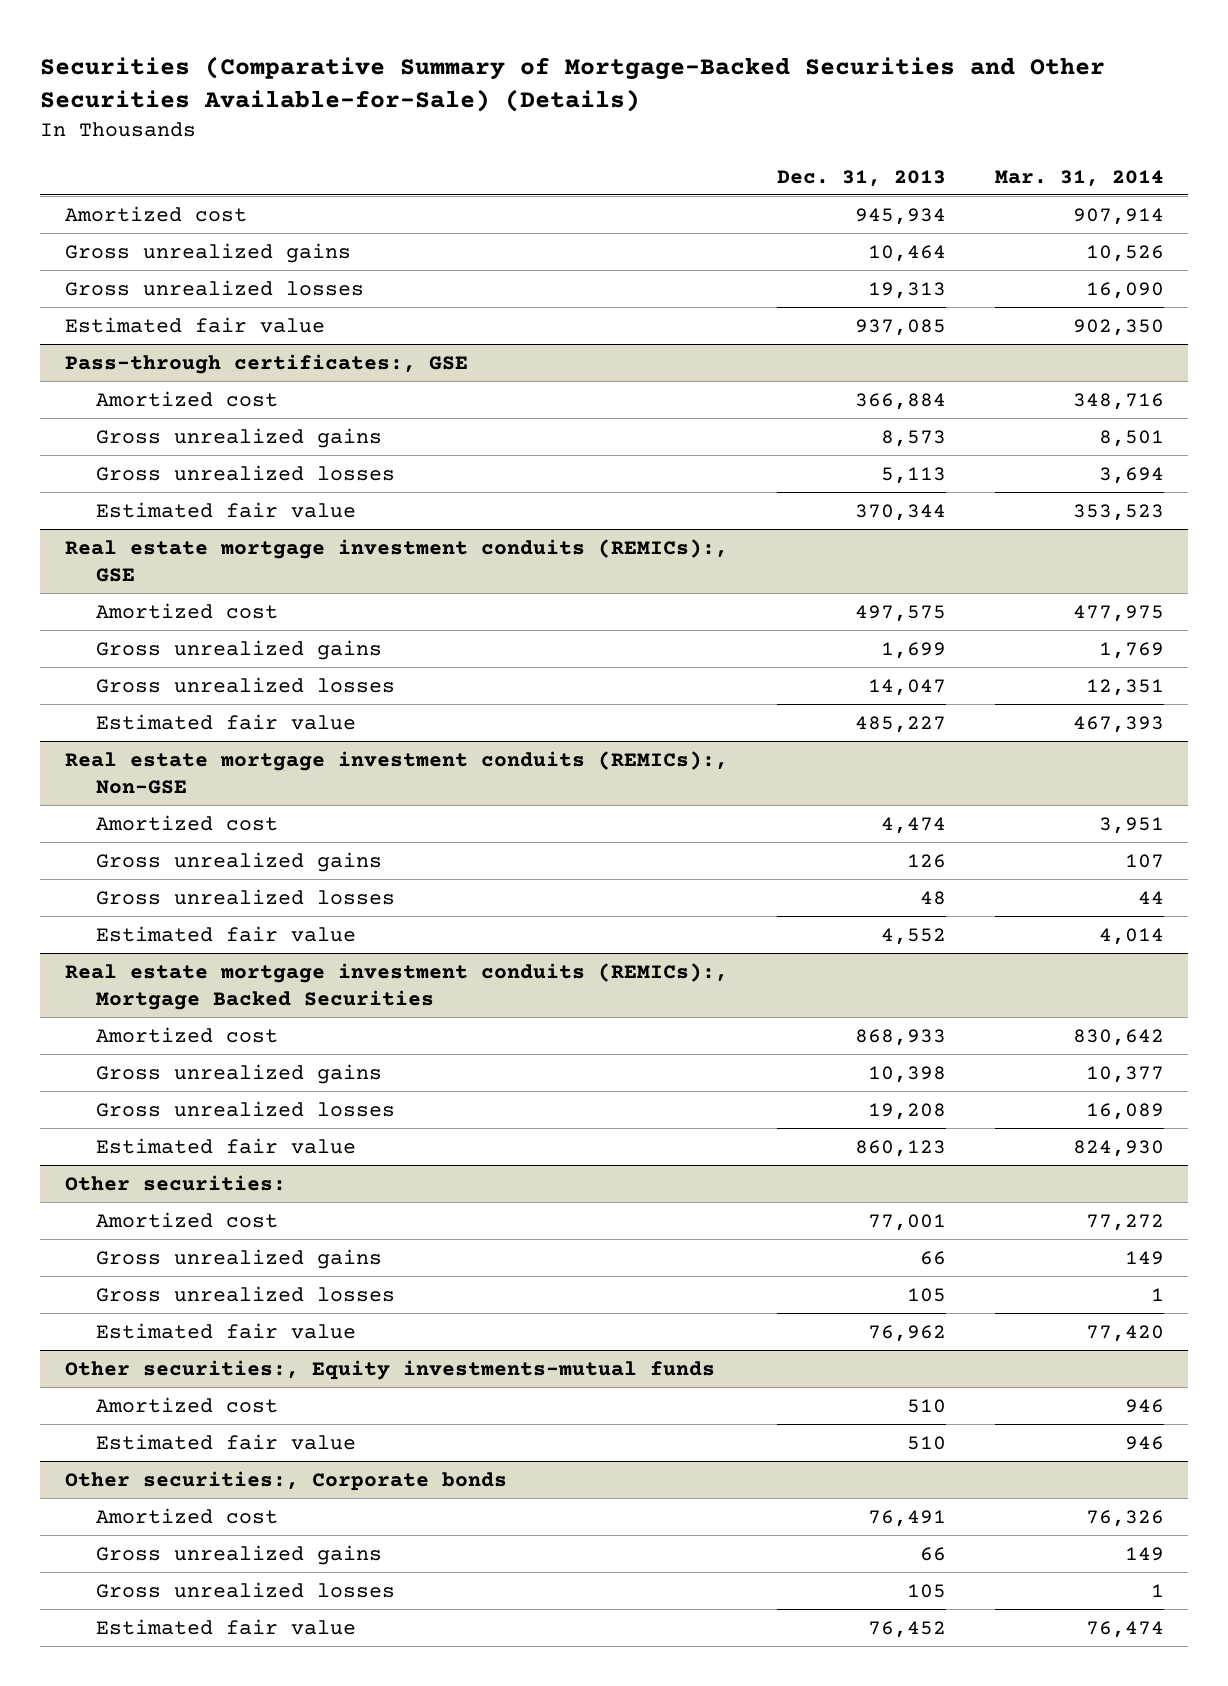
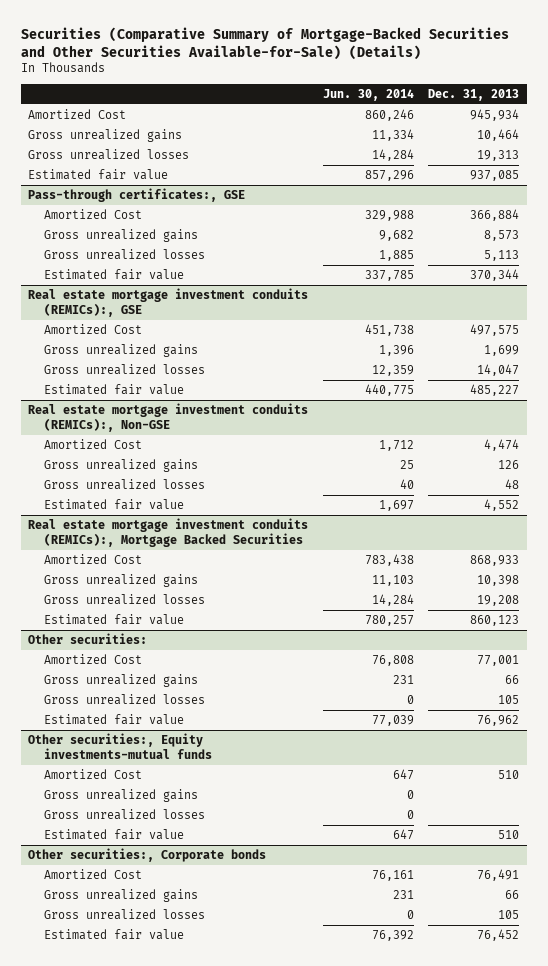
[994,169,1164,187] Mar. 31, 2014 -> none
none -> [322,88,414,101] Jun. 30, 2014
[64,205,247,222] Amortized cost -> [28,109,127,120] Amortized Cost
[96,390,279,407] Amortized cost -> [44,209,143,220] Amortized Cost
[96,602,279,619] Amortized cost -> [44,324,143,335] Amortized Cost
[96,814,279,831] Amortized cost -> [44,439,143,450] Amortized Cost
[96,1026,279,1043] Amortized cost -> [44,554,143,565] Amortized Cost
[96,1211,279,1228] Amortized cost -> [44,654,143,665] Amortized Cost
[96,1396,279,1413] Amortized cost -> [44,769,143,780] Amortized Cost
none -> [44,789,199,803] Gross unrealized gains
none -> [44,809,206,821] Gross unrealized losses
[96,1507,279,1524] Amortized cost -> [44,869,143,880] Amortized Cost

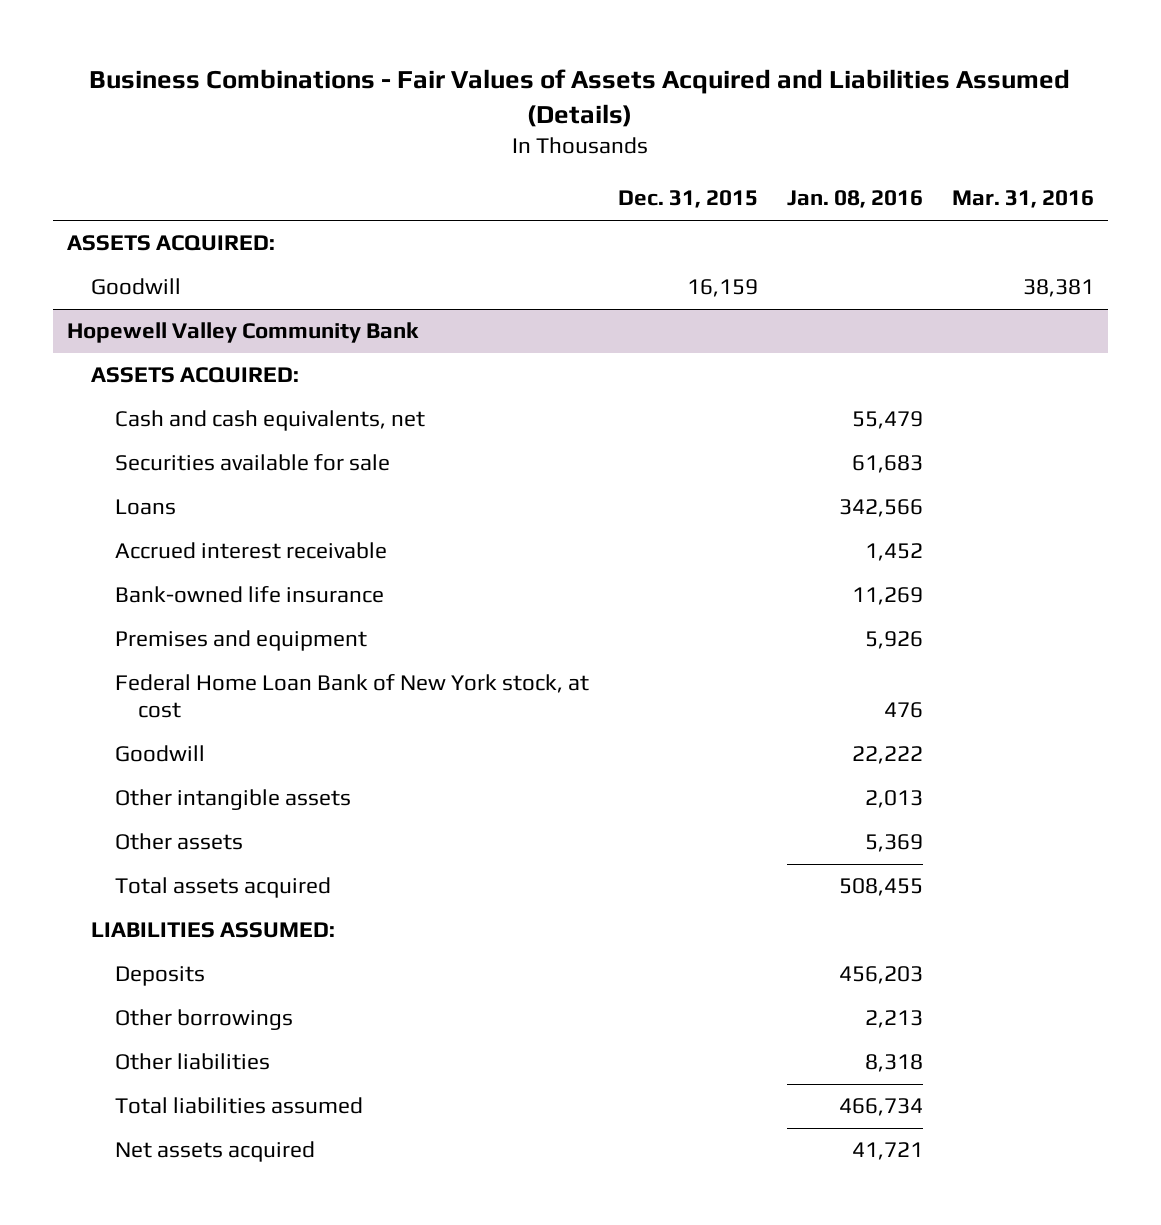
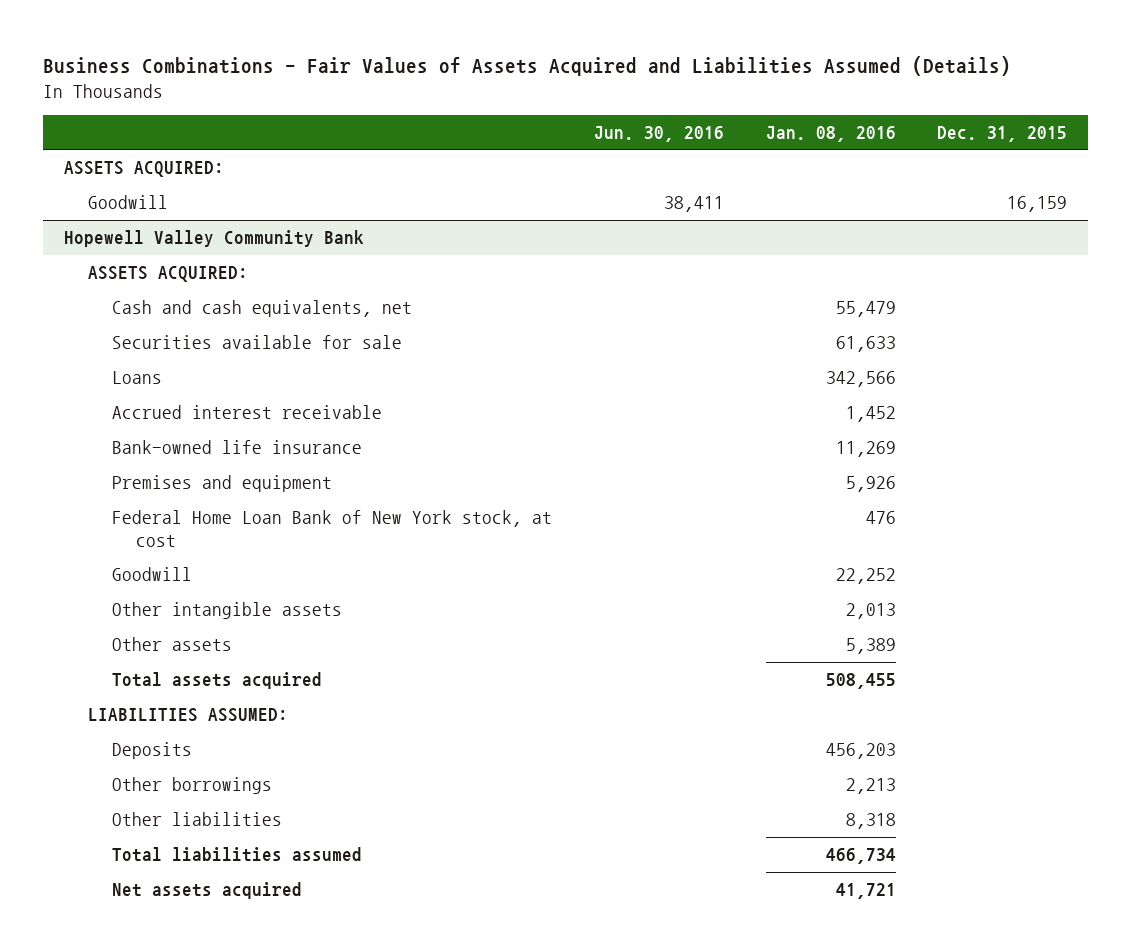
[951,190,1094,209] Mar. 31, 2016 -> none
none -> [593,125,724,142] Jun. 30, 2016
[851,455,923,474] 61,683 -> [835,336,896,353] 61,633
[851,746,923,765] 22,222 -> [835,568,896,585] 22,252
[864,834,923,853] 5,369 -> [845,638,896,655] 5,389

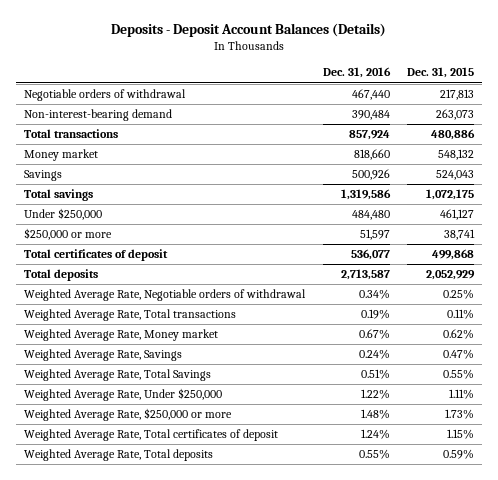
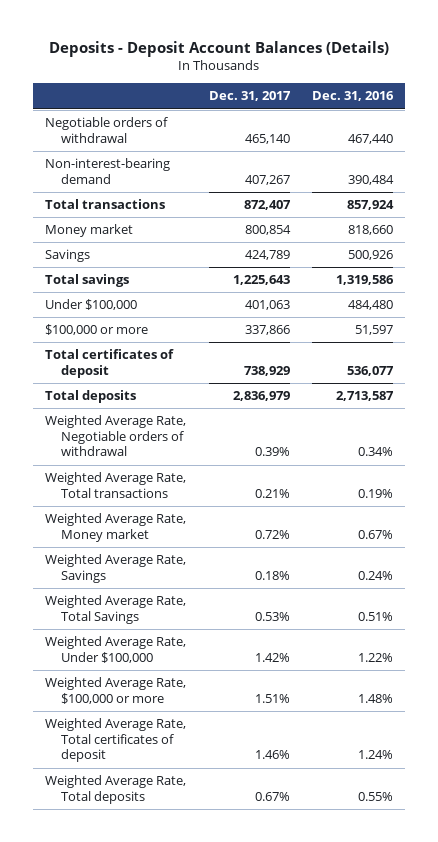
[406,67,474,79] Dec. 31, 2015 -> none
none -> [208,91,291,102] Dec. 31, 2017
[24,208,103,221] Under $250,000 -> [44,299,137,311] Under $100,000
[24,228,113,241] $250,000 or more -> [44,324,148,336] $100,000 or more
[24,388,223,402] Weighted Average Rate, Under $250,000 -> [44,636,186,663] Weighted Average Rate, Under $100,000
[24,408,233,422] Weighted Average Rate, $250,000 or more -> [44,677,186,704] Weighted Average Rate, $100,000 or more

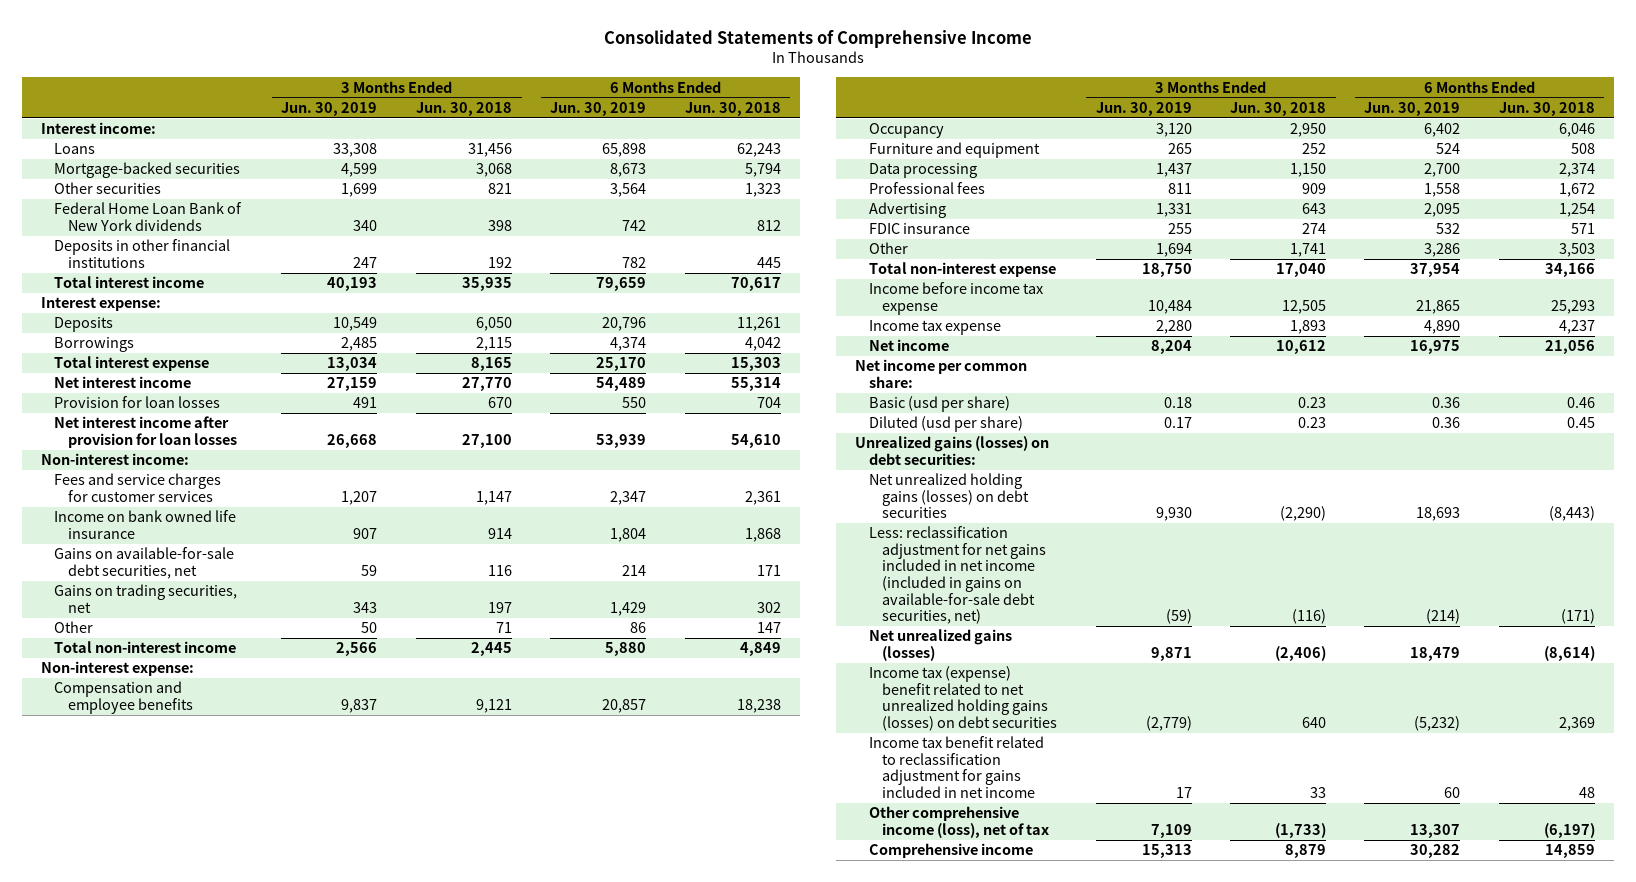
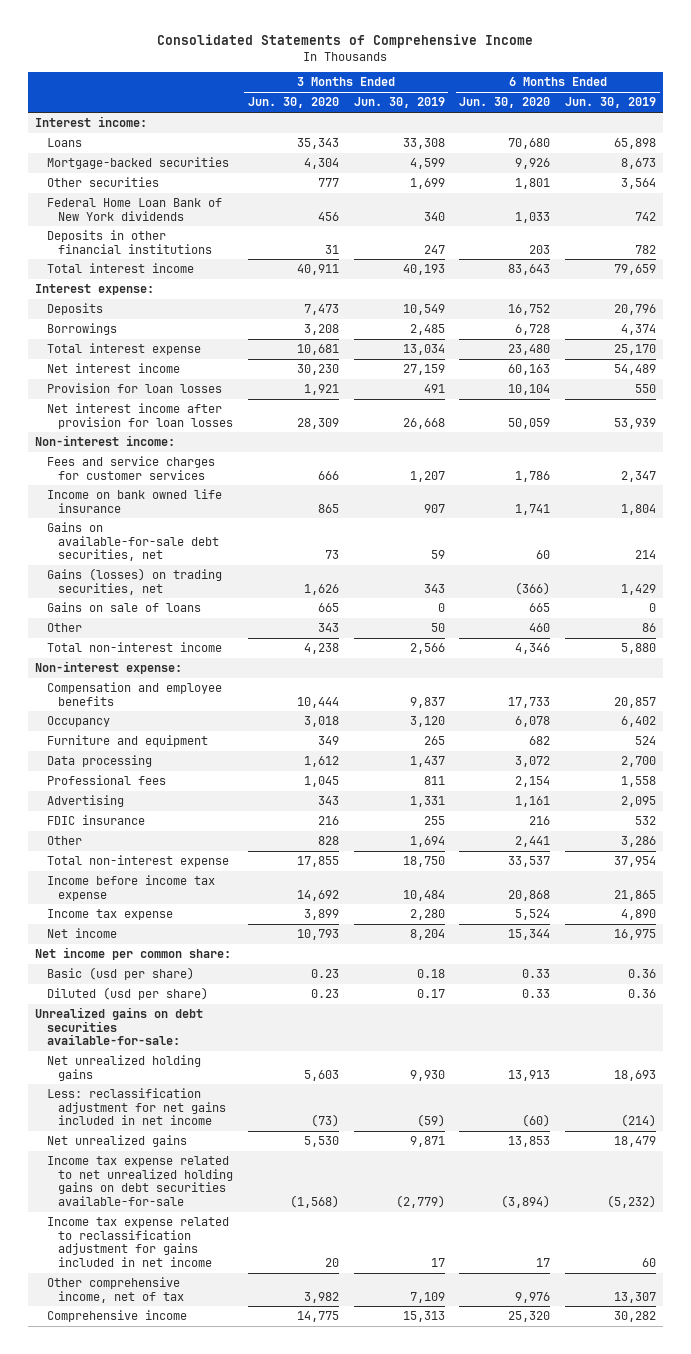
[415,101,512,116] Jun. 30, 2018 -> none
[684,101,781,116] Jun. 30, 2018 -> none
none -> [247,97,339,109] Jun. 30, 2020
none -> [459,97,551,109] Jun. 30, 2020
[54,584,238,613] Gains on trading securities, net -> [46,568,222,595] Gains (losses) on trading securities, net
none -> [46,602,201,613] Gains on sale of loans
[854,436,1049,465] Unrealized gains (losses) on debt securities: -> [35,1007,204,1046] Unrealized gains on debt securities available-for-sale:
[868,473,1030,519] Net unrealized holding gains (losses) on debt securities -> [46,1055,201,1081] Net unrealized holding gains
[868,526,1047,625] Less: reclassification adjustment for net gains included in net income (included in gains on available-for-sale debt securities, net) -> [46,1088,227,1126] Less: reclassification adjustment for net gains included in net income
[868,629,1012,661] Net unrealized gains (losses) -> [46,1135,187,1148] Net unrealized gains
[868,666,1058,732] Income tax (expense) benefit related to net unrealized holding gains (losses) on debt securities -> [46,1156,234,1206] Income tax expense related to net unrealized holding gains on debt securities available-for-sale
[868,736,1044,799] Income tax benefit related to reclassification adjustment for gains included in net income -> [46,1217,229,1267] Income tax expense related to reclassification adjustment for gains included in net income
[868,806,1050,838] Other comprehensive income (loss), net of tax -> [46,1277,185,1303] Other comprehensive income, net of tax

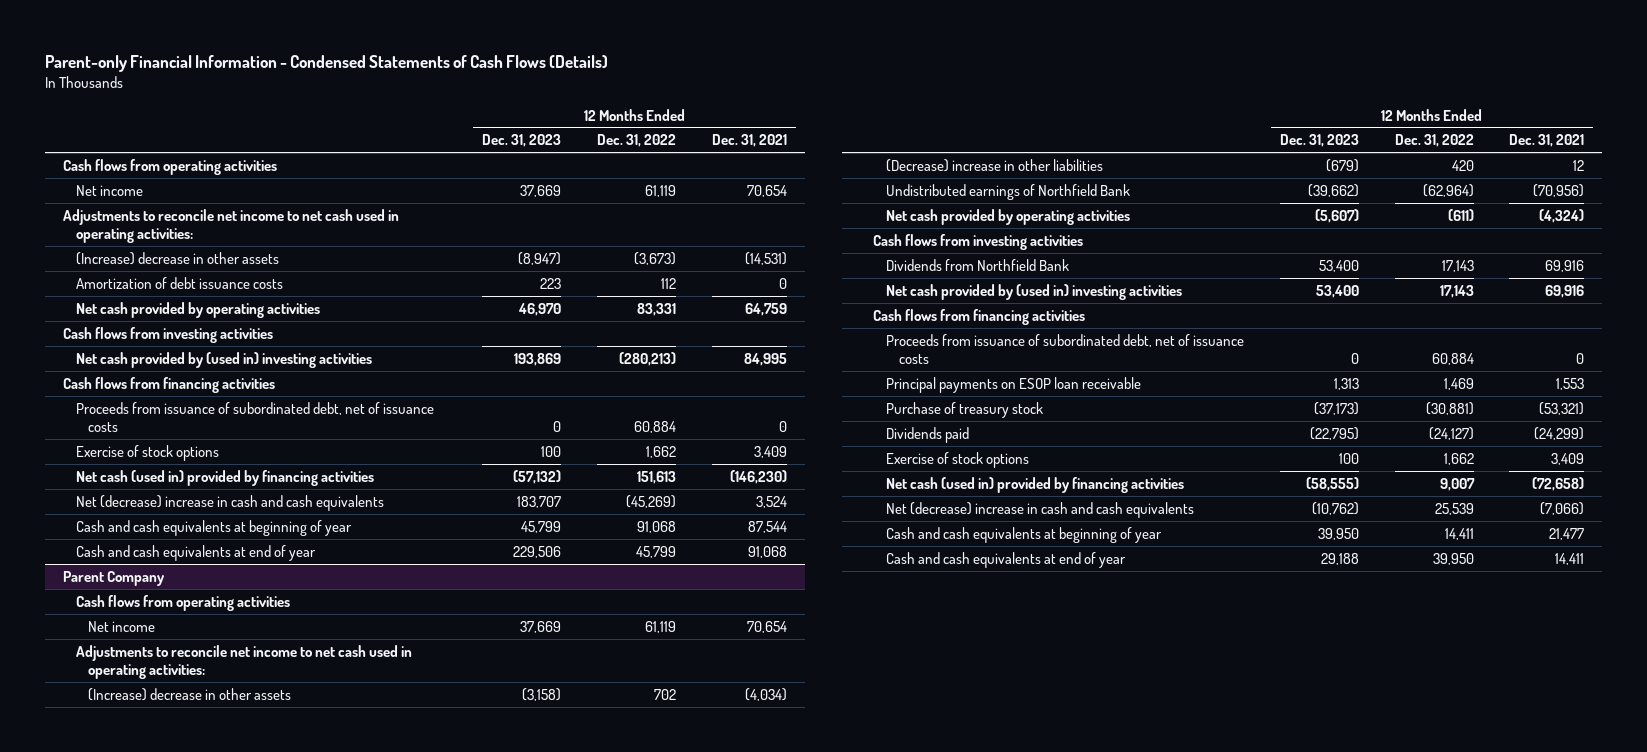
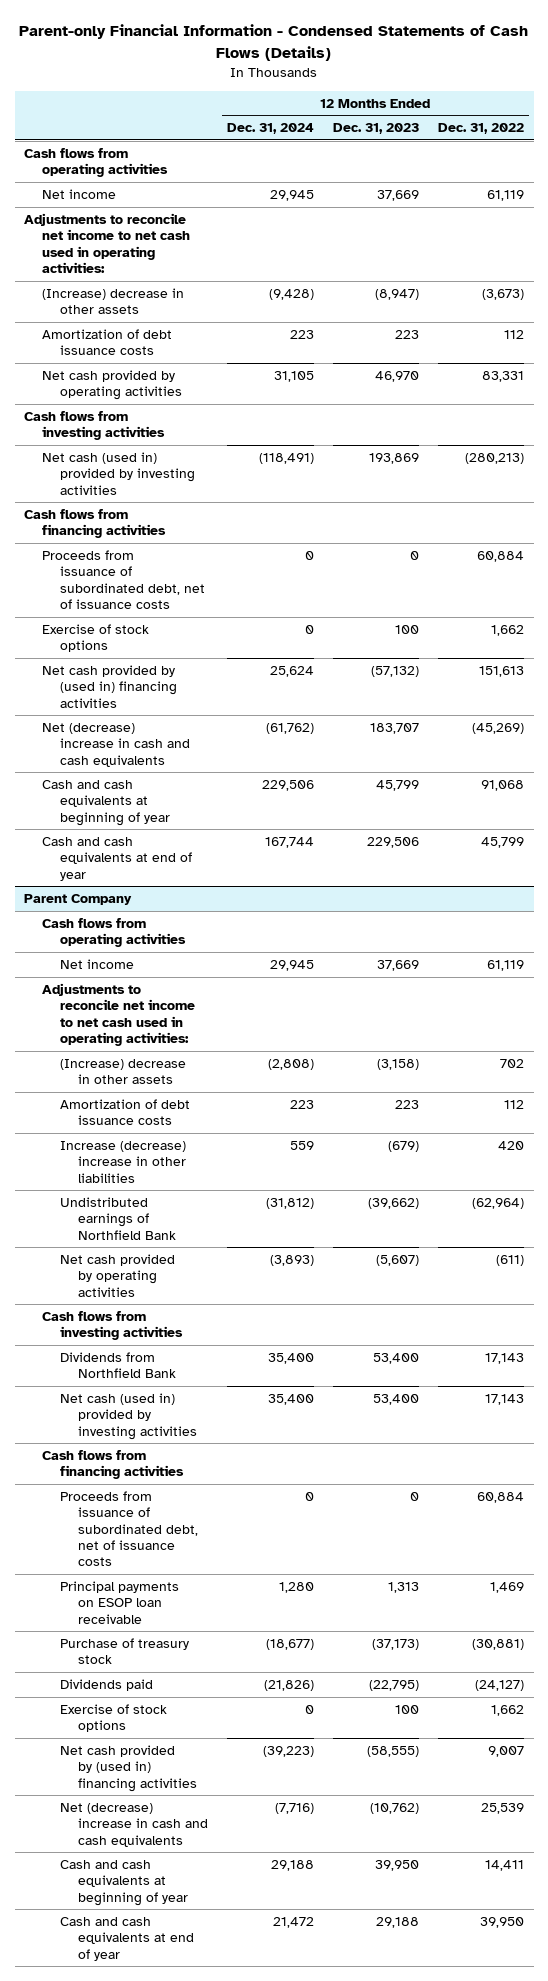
[711,134,787,148] Dec. 31, 2021 -> none
none -> [226,123,314,135] Dec. 31, 2024
[75,351,372,368] Net cash provided by (used in) investing activities -> [41,451,195,495] Net cash (used in) provided by investing activities
[75,469,374,486] Net cash (used in) provided by financing activities -> [41,664,177,708] Net cash provided by (used in) financing activities
none -> [59,1098,190,1126] Amortization of debt issuance costs
[885,158,1103,172] (Decrease) increase in other liabilities -> [59,1140,186,1183] Increase (decrease) increase in other liabilities
[885,283,1182,300] Net cash provided by (used in) investing activities -> [59,1392,197,1440] Net cash (used in) provided by investing activities
[885,476,1184,493] Net cash (used in) provided by financing activities -> [59,1744,197,1792] Net cash provided by (used in) financing activities

